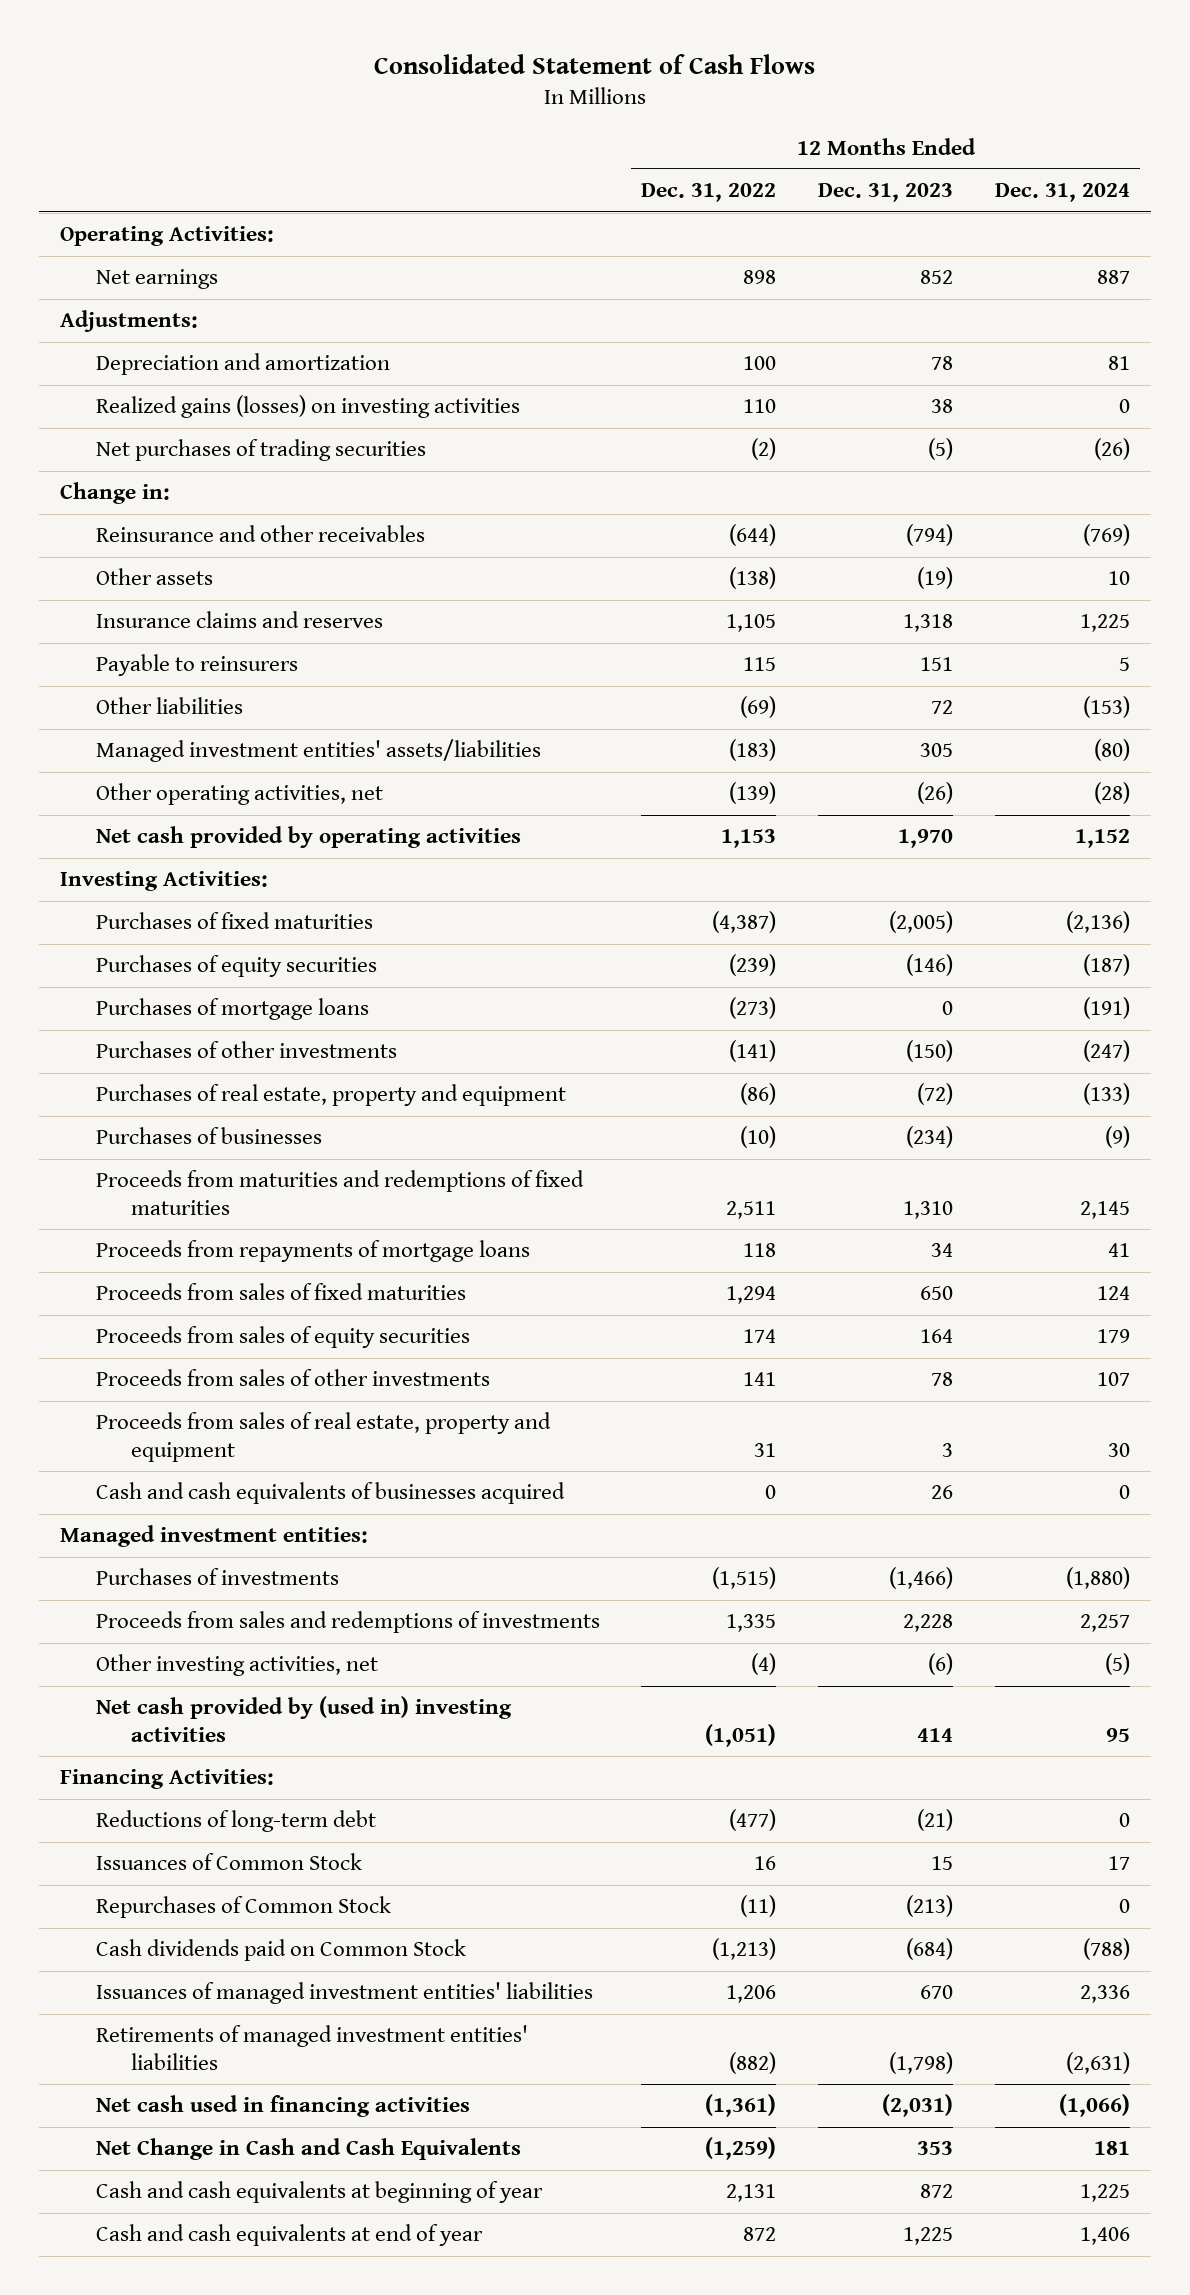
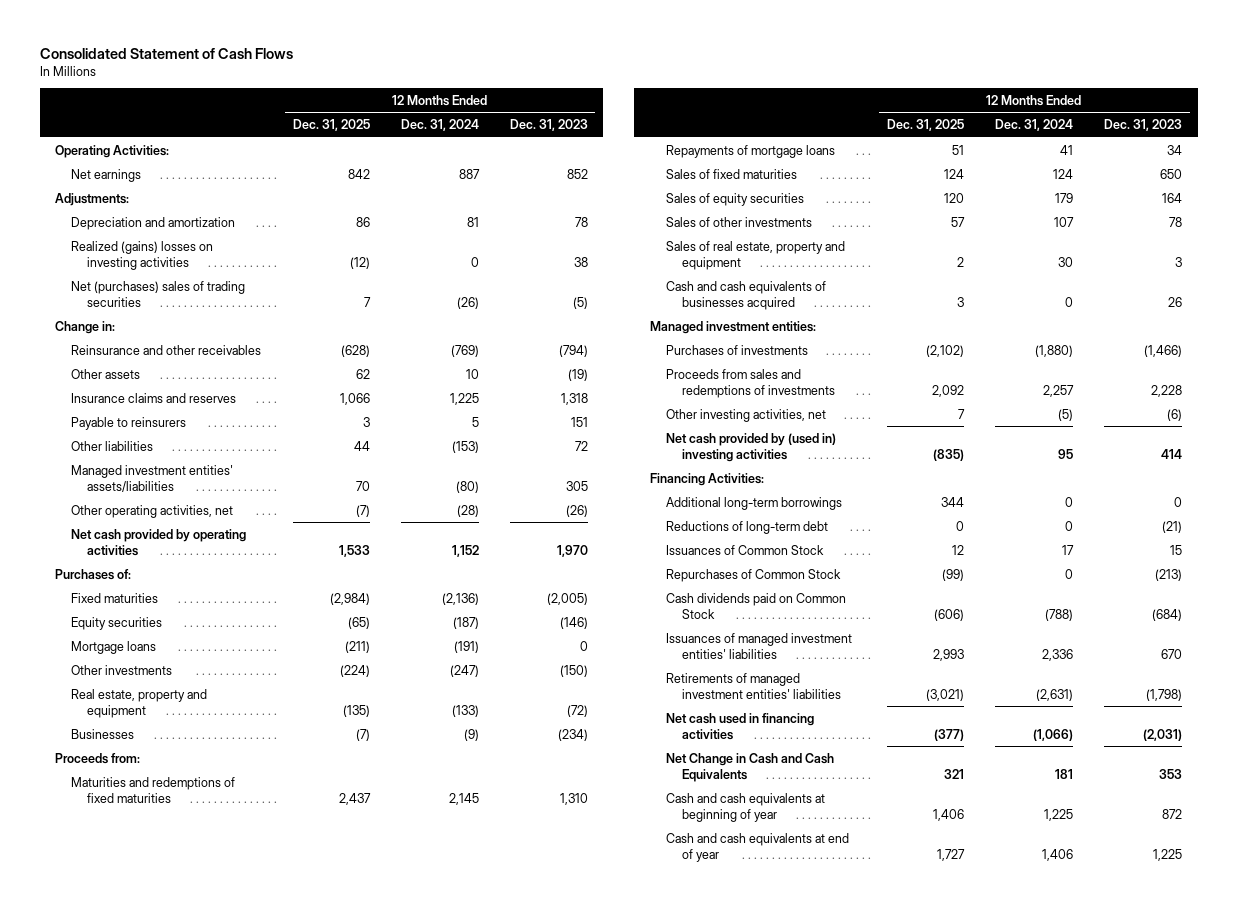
[641,183,777,203] Dec. 31, 2022 -> none
none -> [292,119,370,132] Dec. 31, 2025
[95,395,520,419] Realized gains (losses) on investing activities -> [71,240,214,270] Realized (gains) losses on investing activities
[95,439,426,462] Net purchases of trading securities -> [71,280,246,307] Net (purchases) sales of trading securities
[60,871,269,892] Investing Activities: -> none
none -> [55,568,132,580] Purchases of:
[95,912,373,930] Purchases of fixed maturities -> [71,592,159,603] Fixed maturities
[95,955,377,978] Purchases of equity securities -> [71,616,163,630] Equity securities
[95,998,369,1021] Purchases of mortgage loans -> [71,640,157,654] Mortgage loans
[95,1041,397,1059] Purchases of other investments -> [71,664,173,675] Other investments
[95,1084,566,1107] Purchases of real estate, property and equipment -> [71,688,208,718] Real estate, property and equipment
[95,1127,322,1145] Purchases of businesses -> [71,728,135,739] Businesses
none -> [55,752,141,764] Proceeds from:
[95,1170,584,1215] Proceeds from maturities and redemptions of fixed maturities -> [71,776,236,803] Maturities and redemptions of fixed maturities
[95,1240,530,1263] Proceeds from repayments of mortgage loans -> [665,144,835,158] Repayments of mortgage loans
[95,1283,466,1301] Proceeds from sales of fixed maturities -> [665,168,797,179] Sales of fixed maturities
[95,1326,470,1349] Proceeds from sales of equity securities -> [665,192,804,206] Sales of equity securities
[95,1369,490,1387] Proceeds from sales of other investments -> [665,216,812,227] Sales of other investments
[95,1412,551,1462] Proceeds from sales of real estate, property and equipment -> [665,240,845,270] Sales of real estate, property and equipment
none -> [665,496,842,510] Additional long-term borrowings

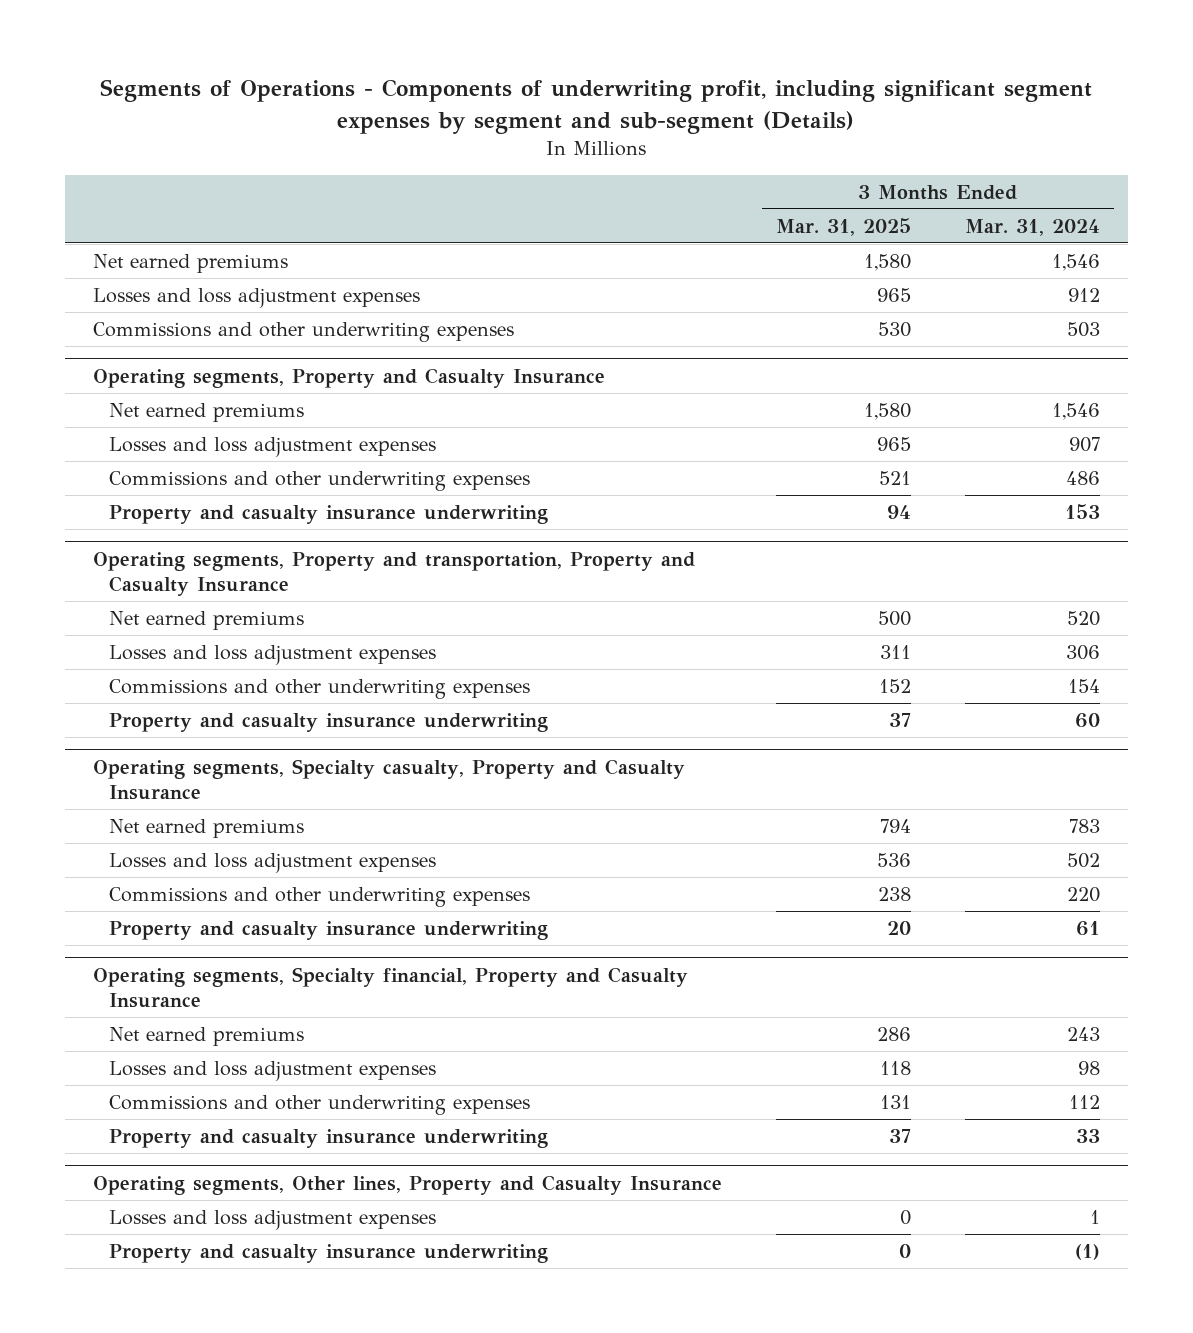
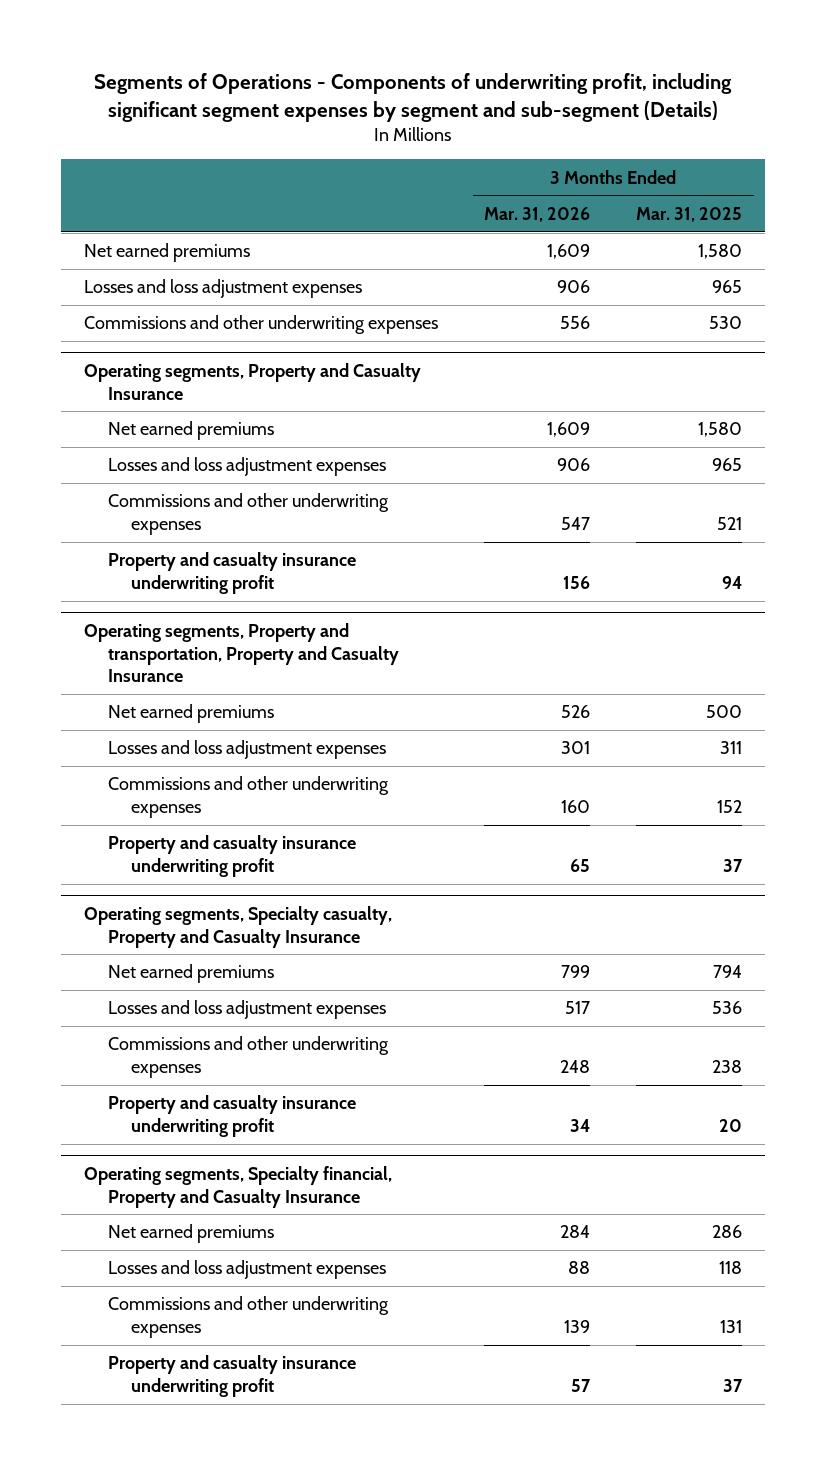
[965,218,1101,236] Mar. 31, 2024 -> none
none -> [484,206,591,222] Mar. 31, 2026
[109,504,549,524] Property and casualty insurance underwriting -> [107,552,356,595] Property and casualty insurance underwriting profit
[109,712,549,732] Property and casualty insurance underwriting -> [107,835,356,878] Property and casualty insurance underwriting profit
[109,920,549,940] Property and casualty insurance underwriting -> [107,1095,356,1138] Property and casualty insurance underwriting profit
[92,1174,722,1195] Operating segments, Other lines, Property and Casualty Insurance -> none
[109,1209,437,1230] Losses and loss adjustment expenses -> none
[109,1243,549,1263] Property and casualty insurance underwriting -> none
[109,1128,549,1148] Property and casualty insurance underwriting -> [107,1355,356,1398] Property and casualty insurance underwriting profit

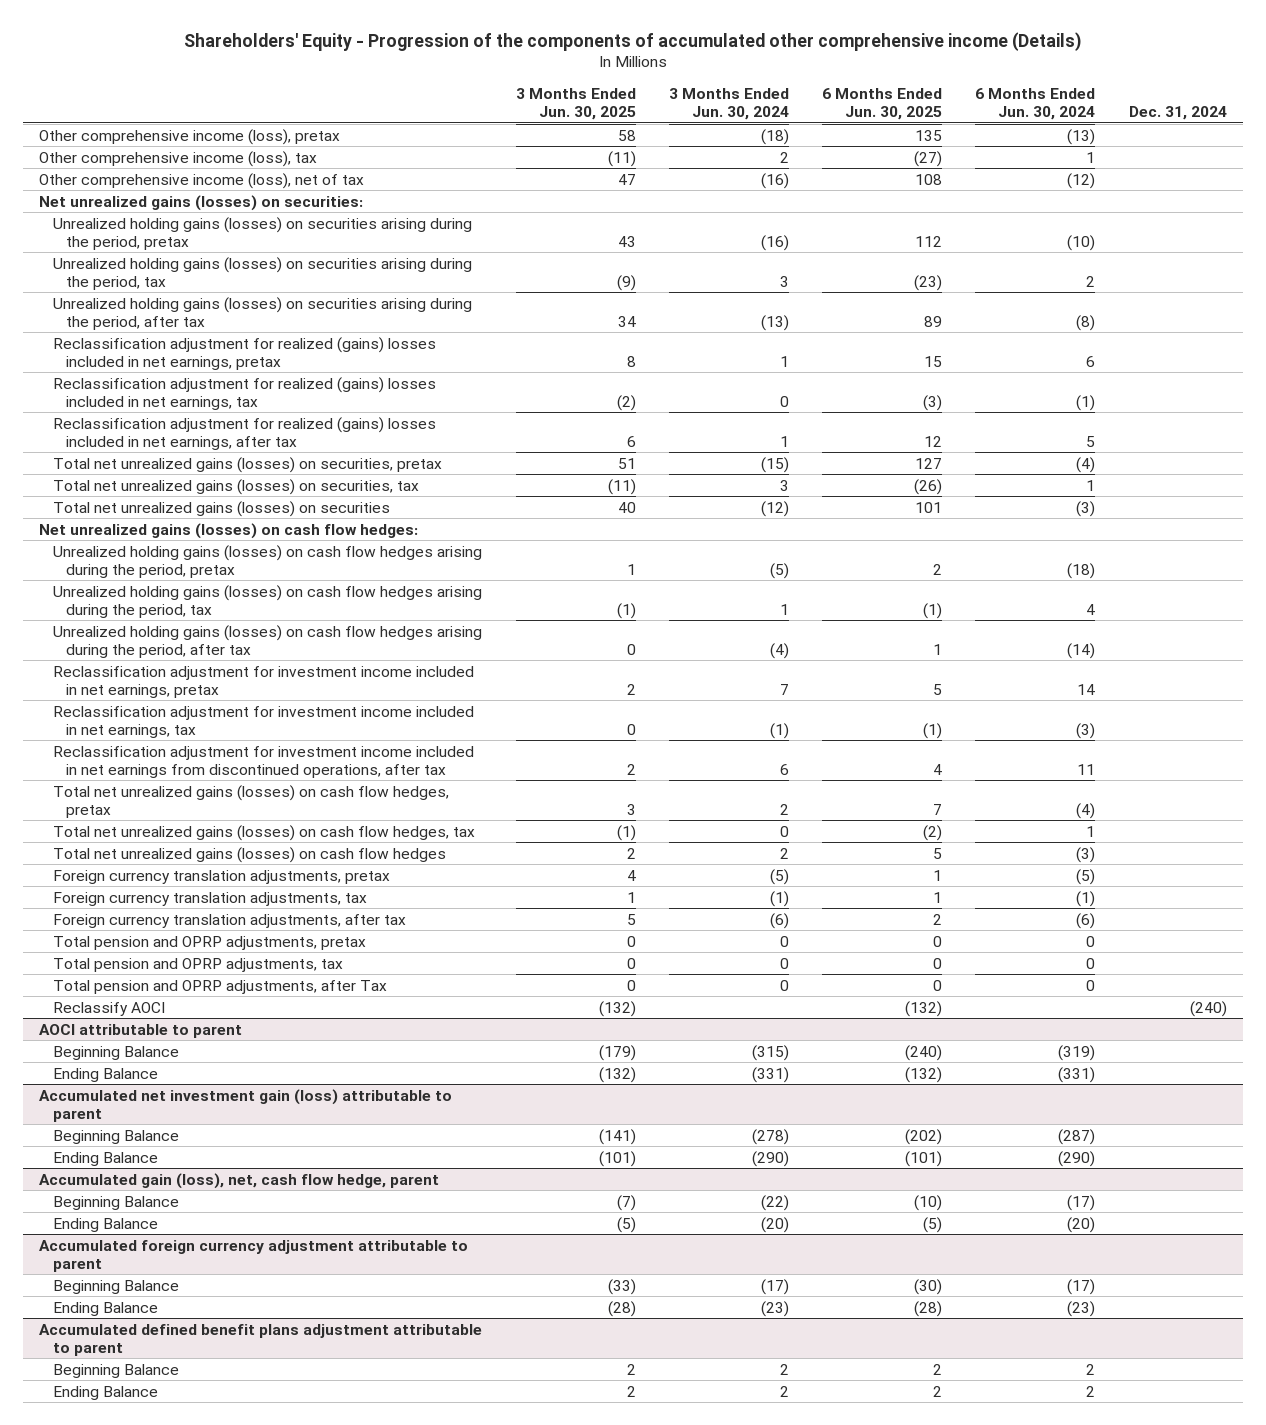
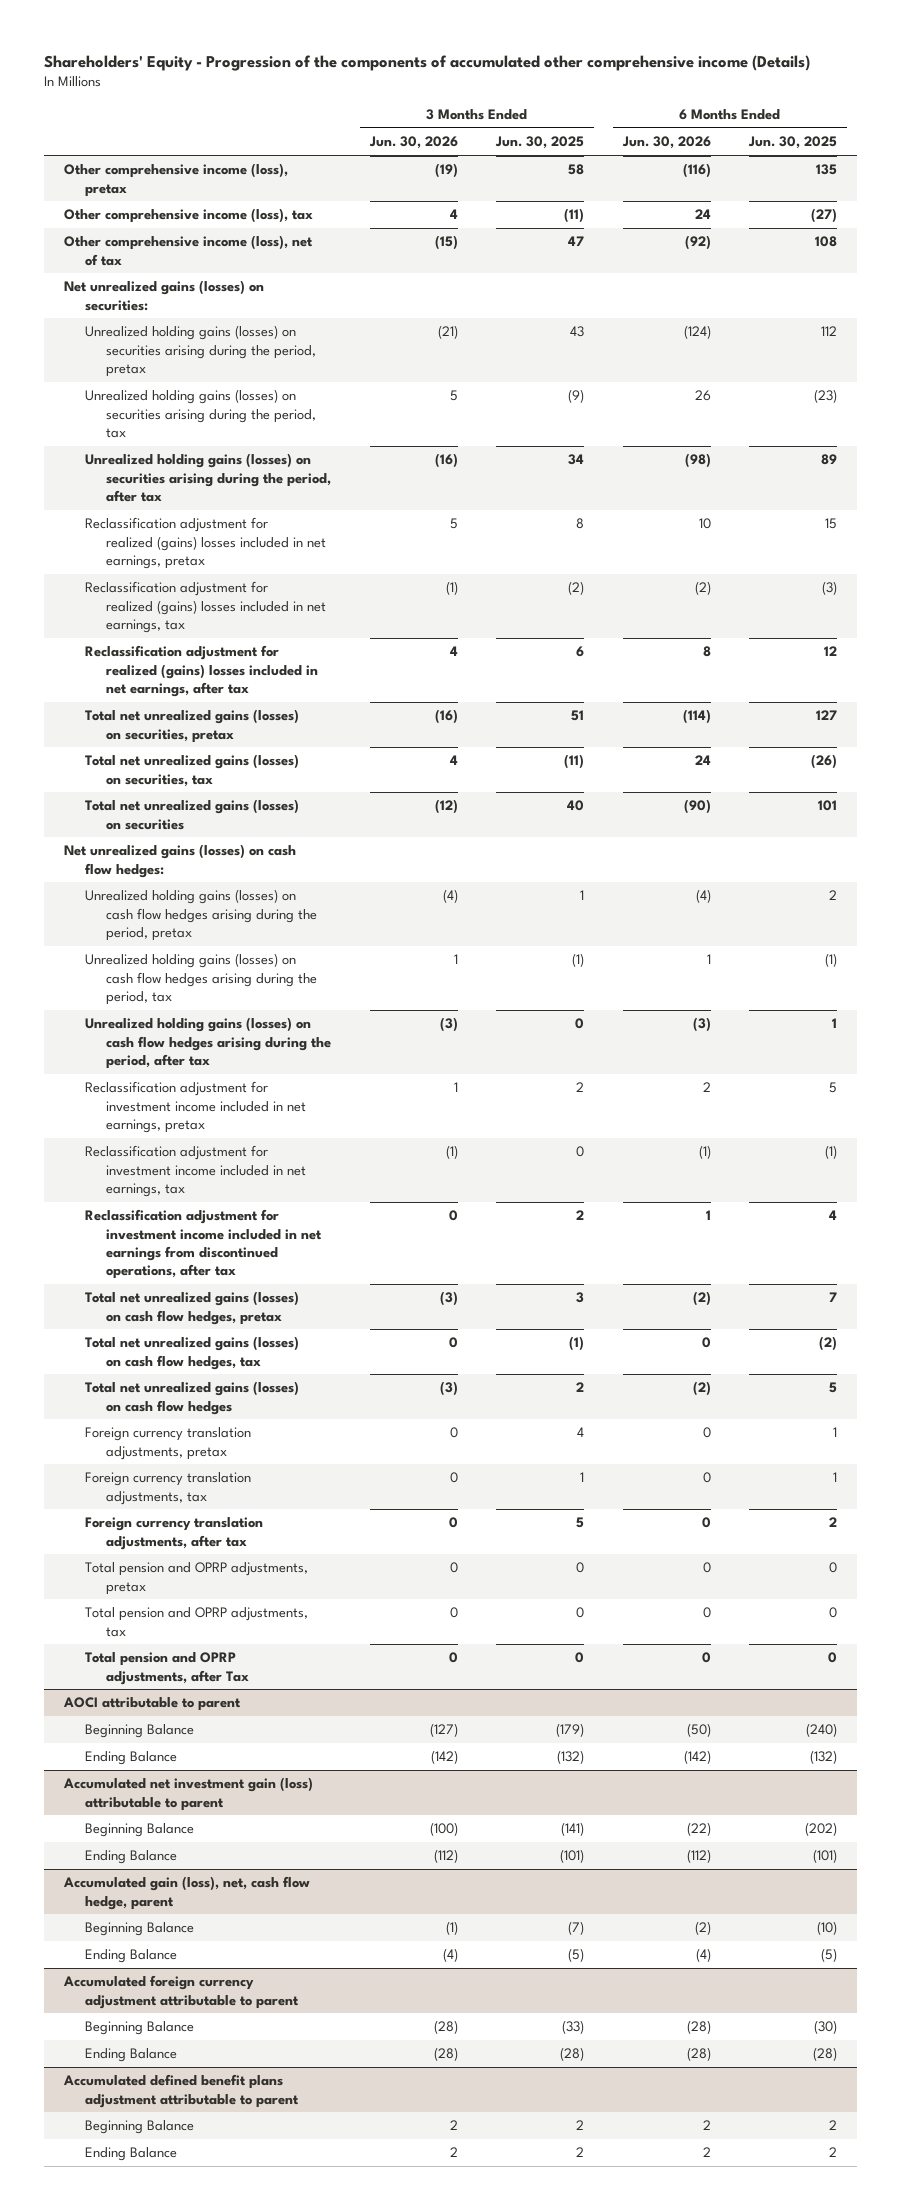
[668,88,789,121] 3 Months Ended Jun. 30, 2024 -> none
[975,88,1096,121] 6 Months Ended Jun. 30, 2024 -> none
[1128,106,1227,121] Dec. 31, 2024 -> none
none -> [368,136,458,150] Jun. 30, 2026
none -> [621,136,711,150] Jun. 30, 2026
[52,1001,165,1016] Reclassify AOCI -> none

